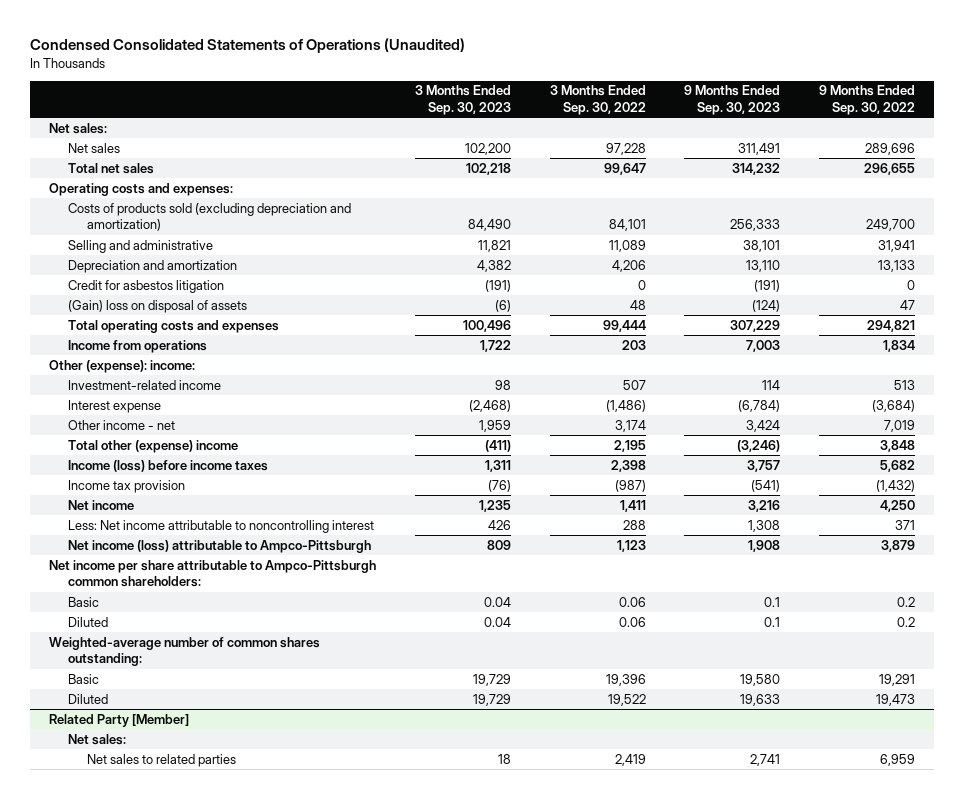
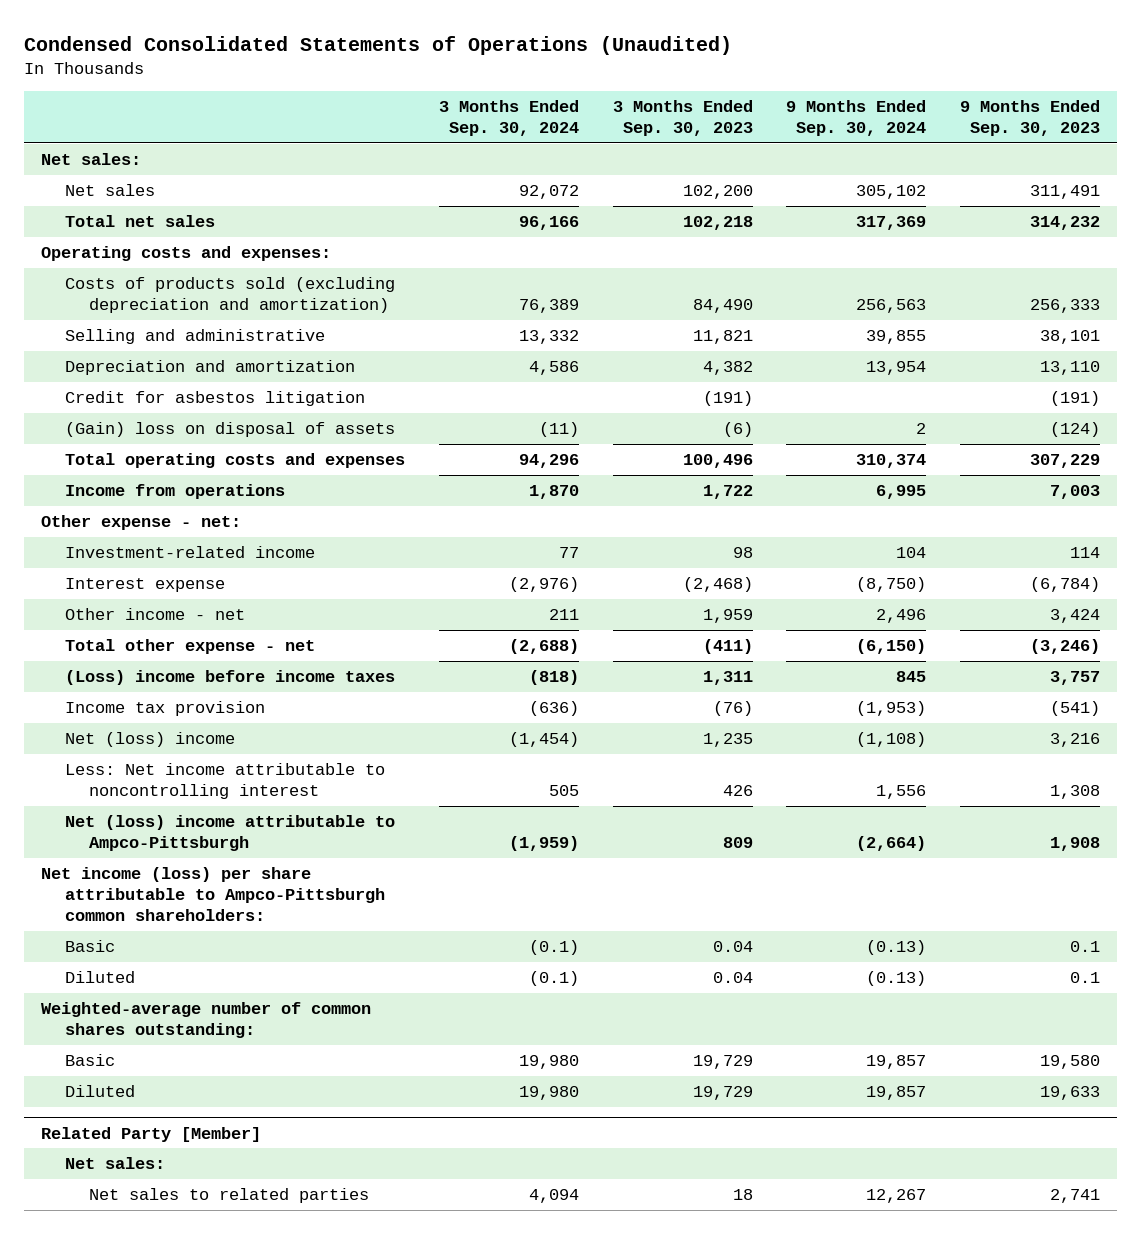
[549,85,646,115] 3 Months Ended Sep. 30, 2022 -> none
[819,85,916,115] 9 Months Ended Sep. 30, 2022 -> none
none -> [438,100,579,137] 3 Months Ended Sep. 30, 2024
none -> [786,100,927,137] 9 Months Ended Sep. 30, 2024
[49,359,196,373] Other (expense): income: -> [40,515,241,531] Other expense - net:
[68,439,239,453] Total other (expense) income -> [64,639,315,655] Total other expense - net
[68,459,269,472] Income (loss) before income taxes -> [64,670,395,686] (Loss) income before income taxes
[68,499,135,510] Net income -> [64,732,235,748] Net (loss) income
[68,539,372,553] Net income (loss) attributable to Ampco-Pittsburgh -> [64,815,395,852] Net (loss) income attributable to Ampco-Pittsburgh
[49,559,377,588] Net income per share attributable to Ampco-Pittsburgh common shareholders: -> [40,867,385,922] Net income (loss) per share attributable to Ampco-Pittsburgh common shareholders:

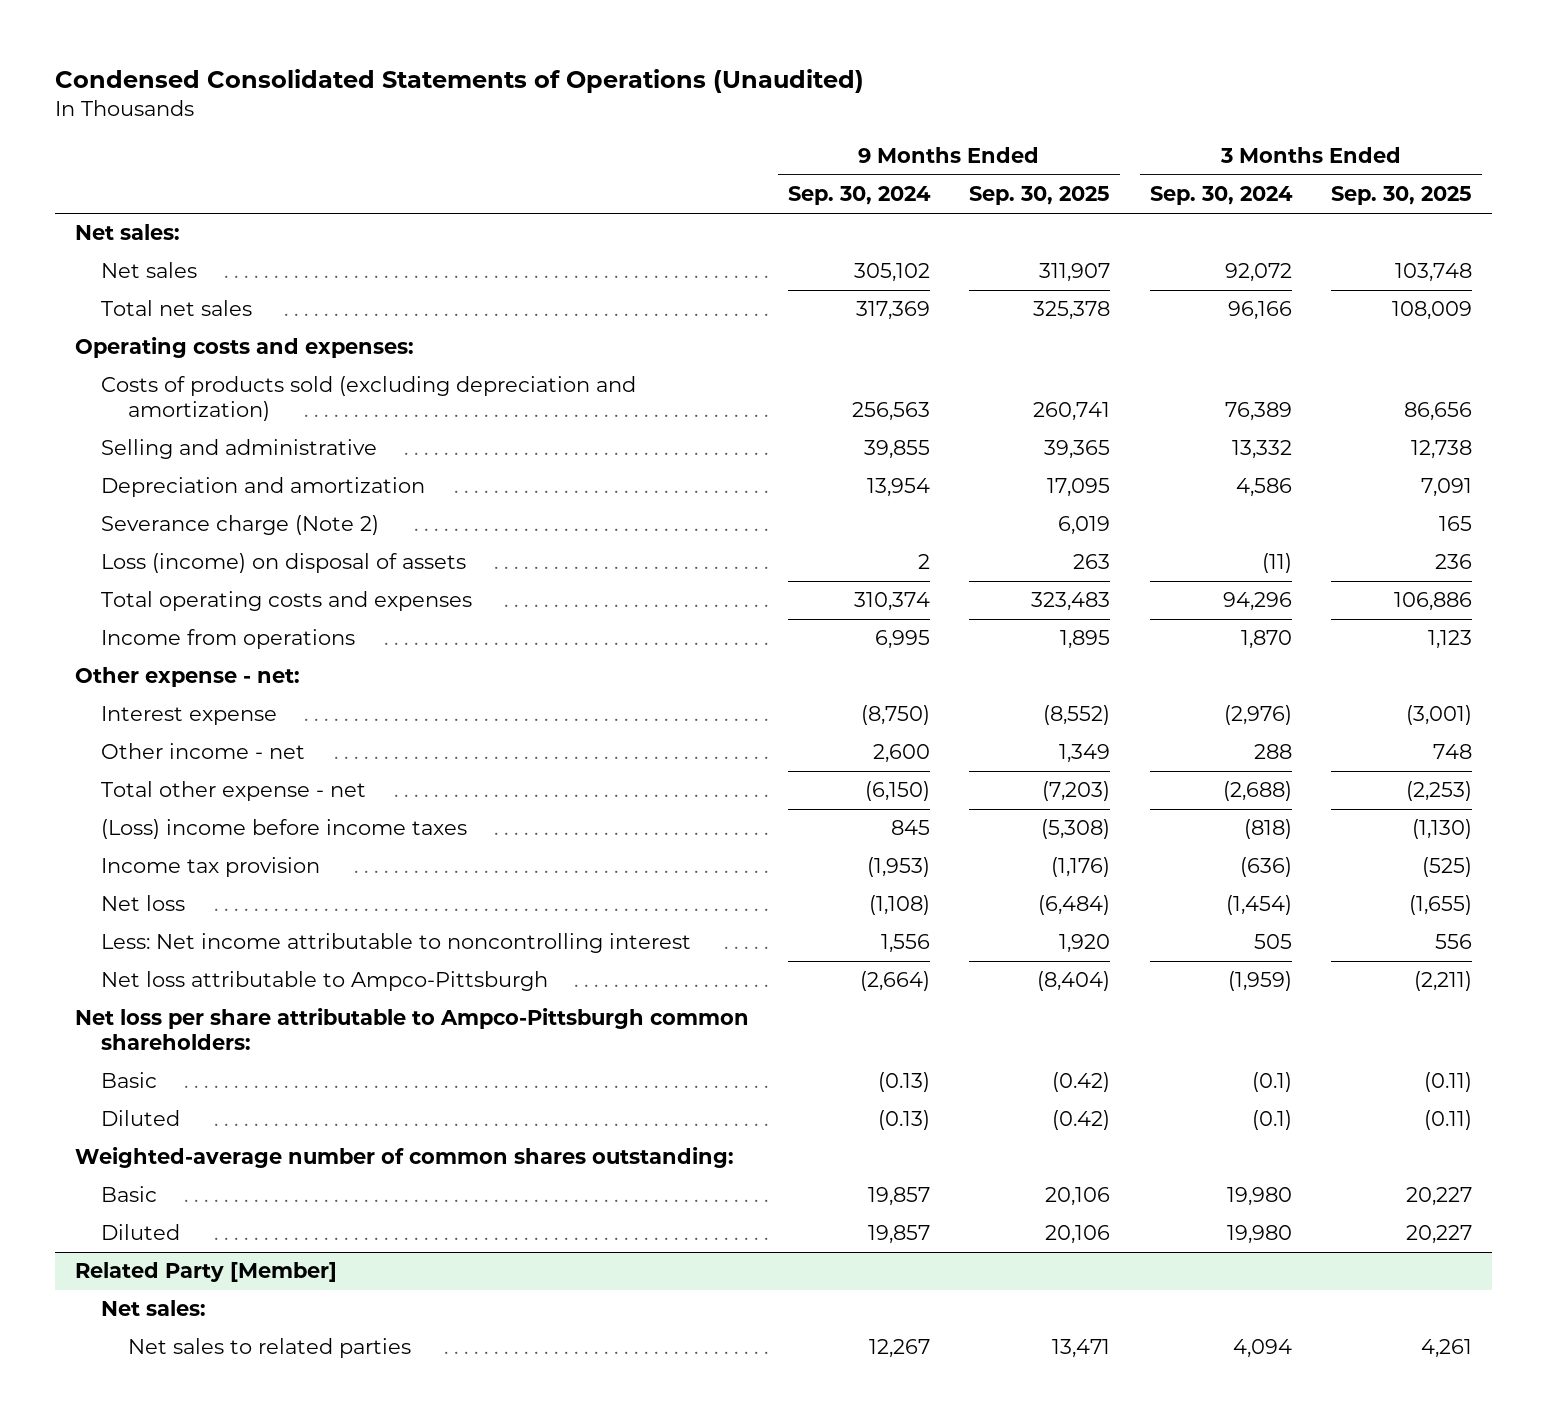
[612,100,753,137] 3 Months Ended Sep. 30, 2023 -> none
[960,100,1101,137] 9 Months Ended Sep. 30, 2023 -> none
none -> [969,186,1111,206] Sep. 30, 2025
none -> [1330,186,1472,206] Sep. 30, 2025
[64,391,365,407] Credit for asbestos litigation -> none
none -> [101,515,380,536] Severance charge (Note 2)
[64,422,395,438] (Gain) loss on disposal of assets -> [101,553,467,574] Loss (income) on disposal of assets
[64,546,315,559] Investment-related income -> none
[548,609,579,621] 211 -> [1253,744,1292,760] 288
[876,609,927,624] 2,496 -> [873,744,931,764] 2,600
[64,732,235,748] Net (loss) income -> [101,895,186,912] Net loss
[64,815,395,852] Net (loss) income attributable to Ampco-Pittsburgh -> [101,971,549,992] Net loss attributable to Ampco-Pittsburgh
[40,867,385,922] Net income (loss) per share attributable to Ampco-Pittsburgh common shareholders: -> [74,1008,749,1051] Net loss per share attributable to Ampco-Pittsburgh common shareholders:

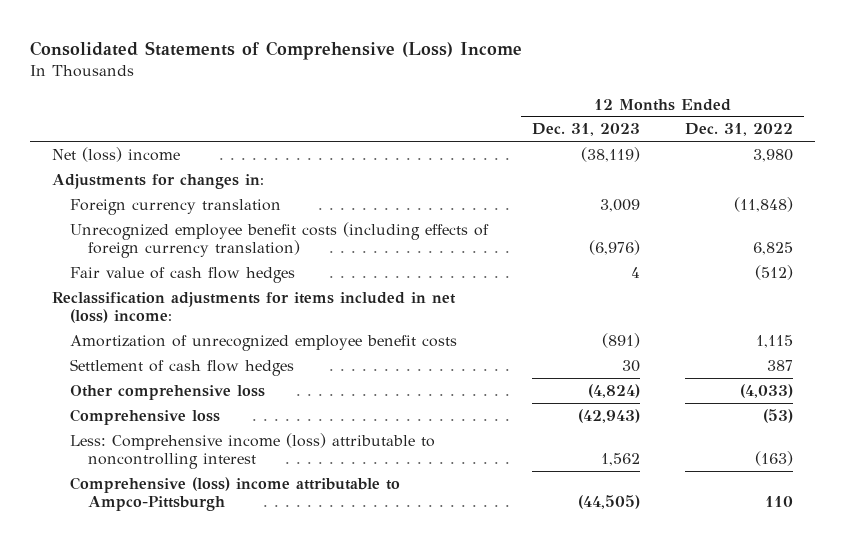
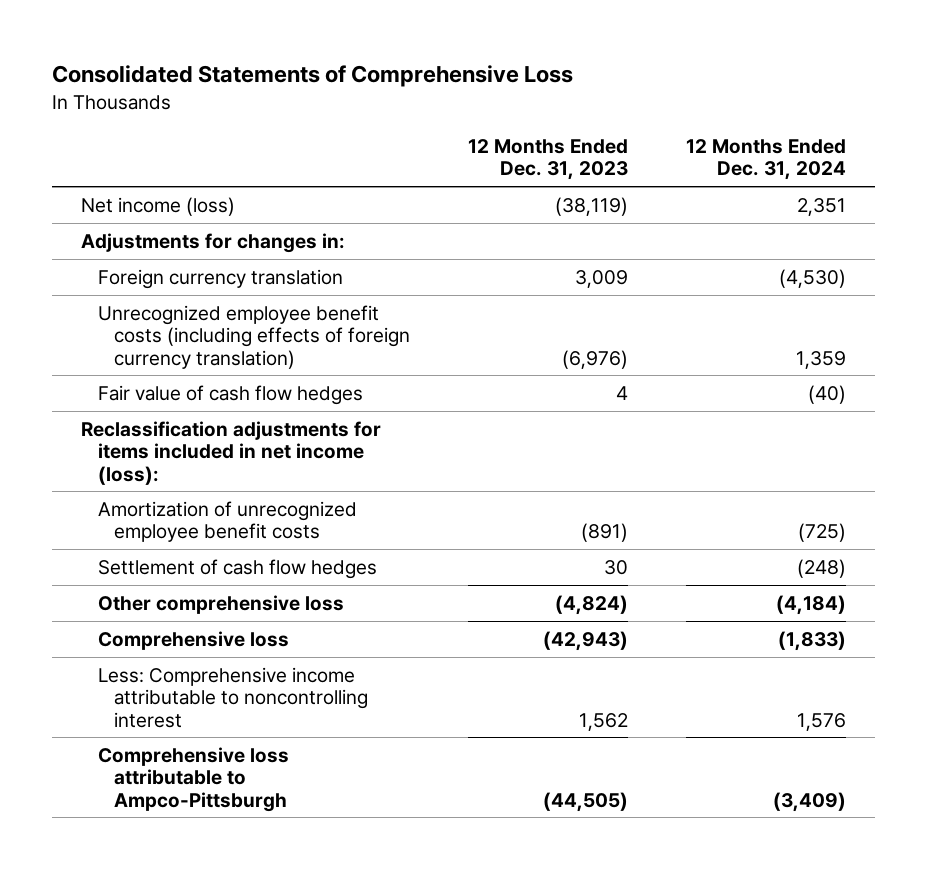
[30,40,523,60] Consolidated Statements of Comprehensive (Loss) Income -> [52,65,574,88] Consolidated Statements of Comprehensive Loss
[684,123,793,137] Dec. 31, 2022 -> none
none -> [686,138,847,181] 12 Months Ended Dec. 31, 2024
[52,146,181,162] Net (loss) income -> [81,196,236,216] Net income (loss)
[52,291,457,324] Reclassification adjustments for items included in net (loss) income: -> [81,420,382,485] Reclassification adjustments for items included in net income (loss):
[69,432,435,470] Less: Comprehensive income (loss) attributable to noncontrolling interest -> [97,666,368,728] Less: Comprehensive income attributable to noncontrolling interest
[69,476,400,512] Comprehensive (loss) income attributable to Ampco-Pittsburgh -> [97,746,289,812] Comprehensive loss attributable to Ampco-Pittsburgh

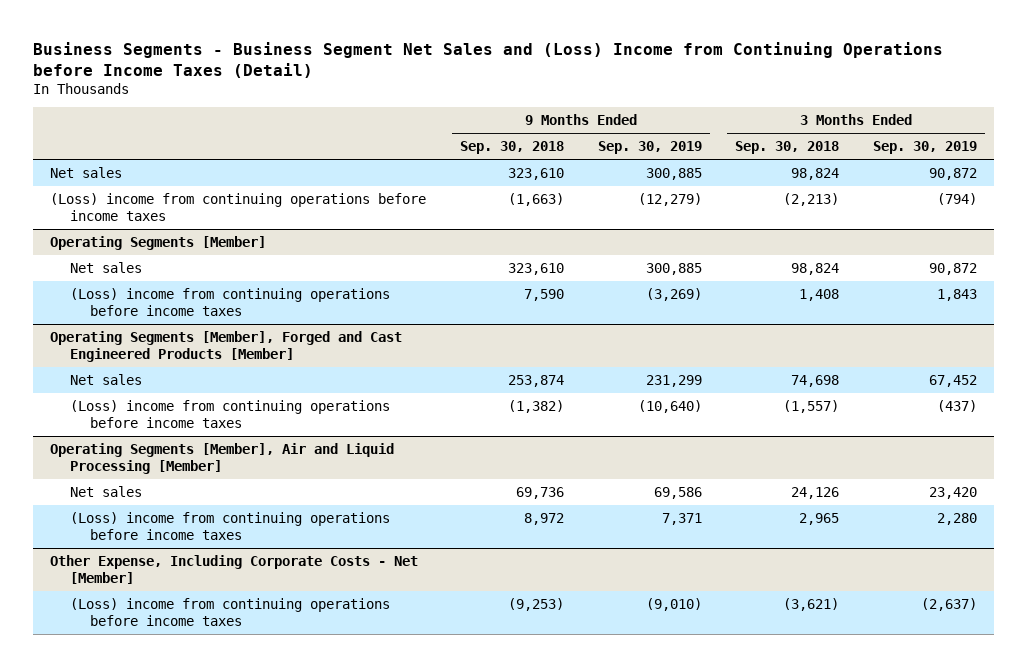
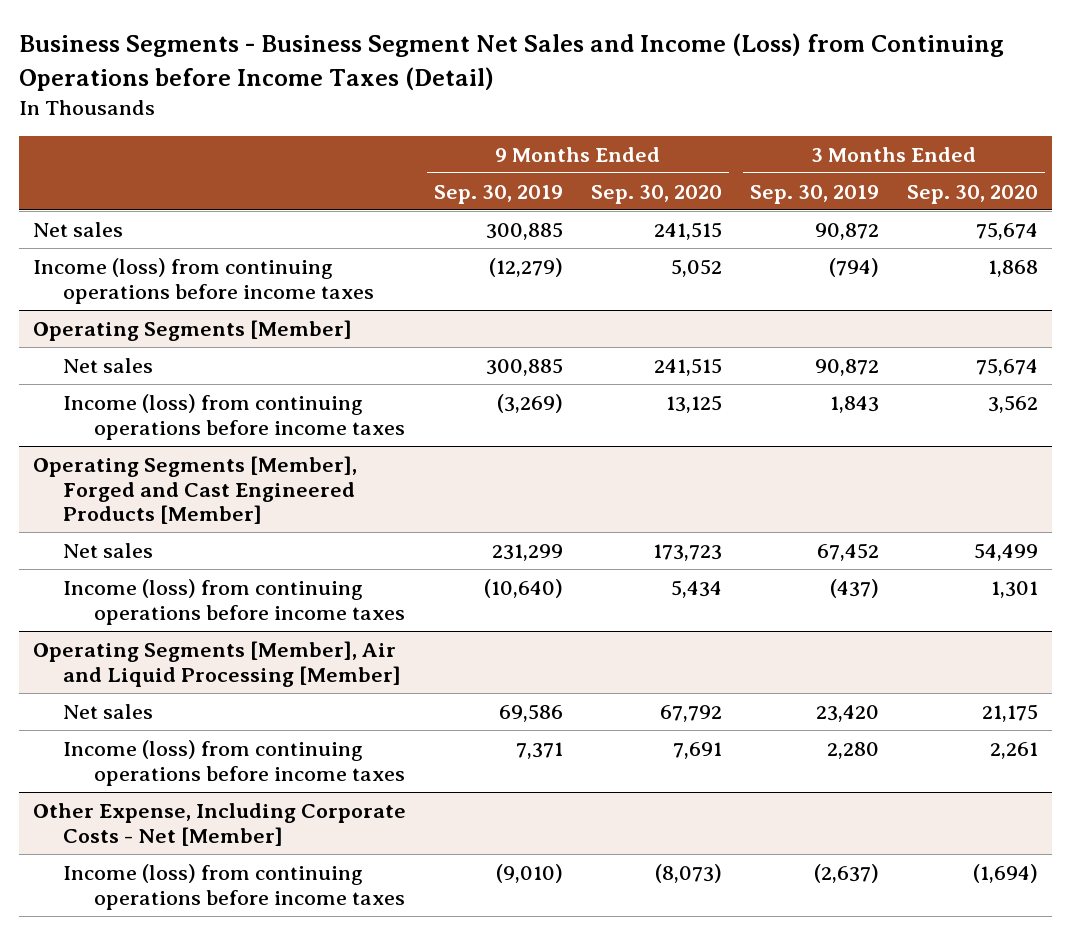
[33,41,944,78] Business Segments - Business Segment Net Sales and (Loss) Income from Continuing Operations before Income Taxes (Detail) -> [19,33,1005,91] Business Segments - Business Segment Net Sales and Income (Loss) from Continuing Operations before Income Taxes (Detail)
[459,141,564,155] Sep. 30, 2018 -> none
[735,141,840,155] Sep. 30, 2018 -> none
none -> [591,184,723,204] Sep. 30, 2020
none -> [906,184,1038,204] Sep. 30, 2020
[50,192,427,221] (Loss) income from continuing operations before income taxes -> [33,257,375,304] Income (loss) from continuing operations before income taxes
[70,287,391,316] (Loss) income from continuing operations before income taxes -> [63,393,405,440] Income (loss) from continuing operations before income taxes
[70,399,391,428] (Loss) income from continuing operations before income taxes -> [63,578,405,625] Income (loss) from continuing operations before income taxes
[70,511,391,540] (Loss) income from continuing operations before income taxes -> [63,739,405,786] Income (loss) from continuing operations before income taxes
[70,597,391,626] (Loss) income from continuing operations before income taxes -> [63,863,405,910] Income (loss) from continuing operations before income taxes

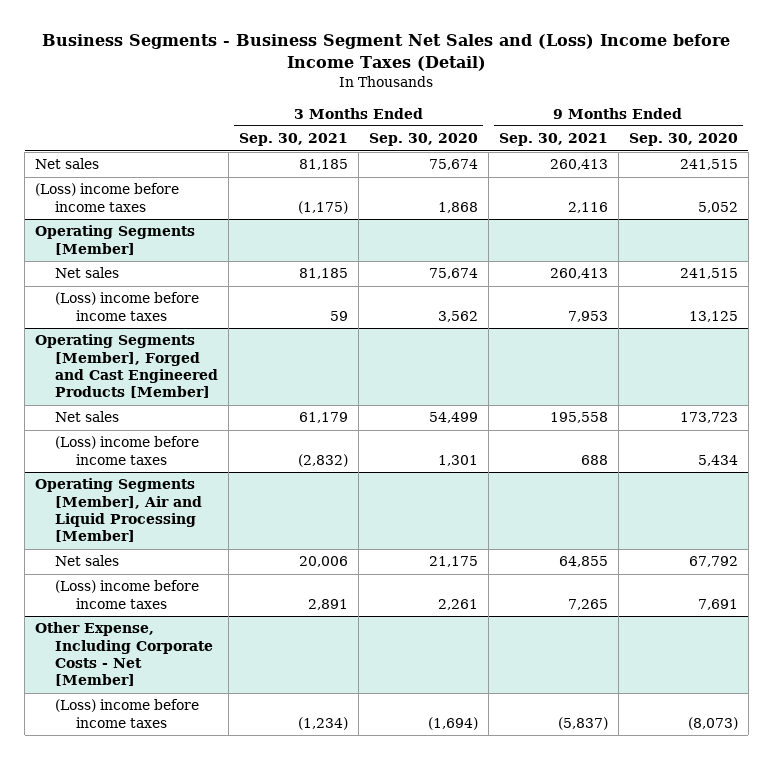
[19,33,1005,91] Business Segments - Business Segment Net Sales and Income (Loss) from Continuing Operations before Income Taxes (Detail) -> [42,34,731,72] Business Segments - Business Segment Net Sales and (Loss) Income before Income Taxes (Detail)
[434,184,564,204] Sep. 30, 2019 -> none
[750,184,880,204] Sep. 30, 2019 -> none
none -> [239,133,349,147] Sep. 30, 2021
none -> [498,133,608,147] Sep. 30, 2021
[33,257,375,304] Income (loss) from continuing operations before income taxes -> [34,183,179,212] (Loss) income before income taxes
[63,393,405,440] Income (loss) from continuing operations before income taxes -> [55,292,200,321] (Loss) income before income taxes
[63,578,405,625] Income (loss) from continuing operations before income taxes -> [55,436,200,465] (Loss) income before income taxes
[63,739,405,786] Income (loss) from continuing operations before income taxes -> [55,580,200,609] (Loss) income before income taxes
[63,863,405,910] Income (loss) from continuing operations before income taxes -> [55,699,200,728] (Loss) income before income taxes

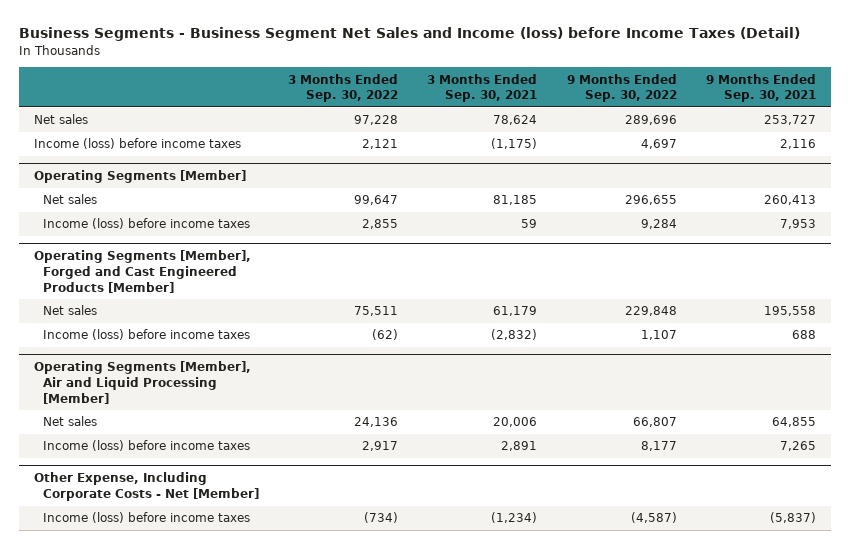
[42,34,731,72] Business Segments - Business Segment Net Sales and (Loss) Income before Income Taxes (Detail) -> [19,27,801,42] Business Segments - Business Segment Net Sales and Income (loss) before Income Taxes (Detail)
[369,133,479,147] Sep. 30, 2020 -> none
[628,133,738,147] Sep. 30, 2020 -> none
none -> [288,73,399,103] 3 Months Ended Sep. 30, 2022
none -> [566,73,677,103] 9 Months Ended Sep. 30, 2022
[299,159,349,171] 81,185 -> [493,115,538,126] 78,624
[549,159,608,171] 260,413 -> [763,115,816,126] 253,727
[34,183,179,212] (Loss) income before income taxes -> [33,138,241,150] Income (loss) before income taxes
[55,292,200,321] (Loss) income before income taxes -> [42,218,250,230] Income (loss) before income taxes
[55,436,200,465] (Loss) income before income taxes -> [42,329,250,341] Income (loss) before income taxes
[55,580,200,609] (Loss) income before income taxes -> [42,440,250,452] Income (loss) before income taxes
[55,699,200,728] (Loss) income before income taxes -> [42,512,250,524] Income (loss) before income taxes

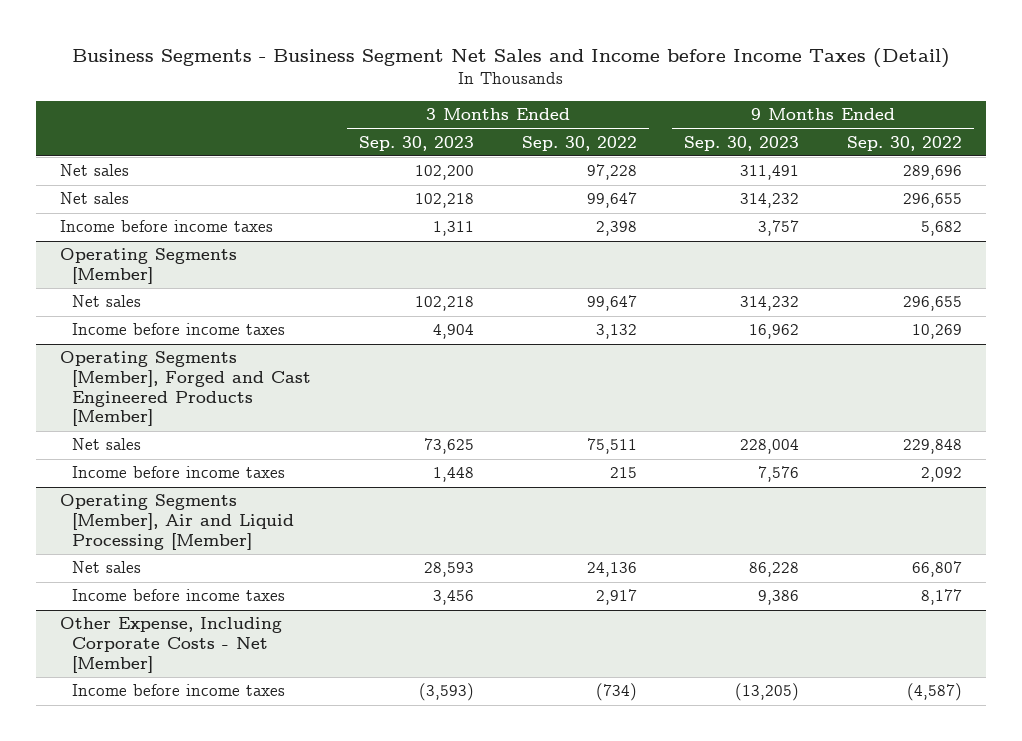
[19,27,801,42] Business Segments - Business Segment Net Sales and Income (loss) before Income Taxes (Detail) -> [72,47,951,68] Business Segments - Business Segment Net Sales and Income before Income Taxes (Detail)
[427,73,538,103] 3 Months Ended Sep. 30, 2021 -> none
[705,73,816,103] 9 Months Ended Sep. 30, 2021 -> none
none -> [358,135,474,151] Sep. 30, 2023
none -> [684,135,800,151] Sep. 30, 2023
none -> [60,192,130,205] Net sales
[33,138,241,150] Income (loss) before income taxes -> [60,220,274,233] Income before income taxes
[362,139,399,150] 2,121 -> [595,221,637,237] 2,398
[640,139,677,150] 4,697 -> [921,221,963,237] 5,682
[42,218,250,230] Income (loss) before income taxes -> [72,323,286,336] Income before income taxes
[362,219,399,230] 2,855 -> [595,324,637,340] 3,132
[640,219,677,230] 9,284 -> [912,324,963,340] 10,269
[42,329,250,341] Income (loss) before income taxes -> [72,466,286,479] Income before income taxes
[372,329,399,341] (62) -> [609,467,637,479] 215
[640,330,677,341] 1,107 -> [921,467,963,483] 2,092
[42,440,250,452] Income (loss) before income taxes -> [72,589,286,602] Income before income taxes
[42,512,250,524] Income (loss) before income taxes -> [72,684,286,697] Income before income taxes

